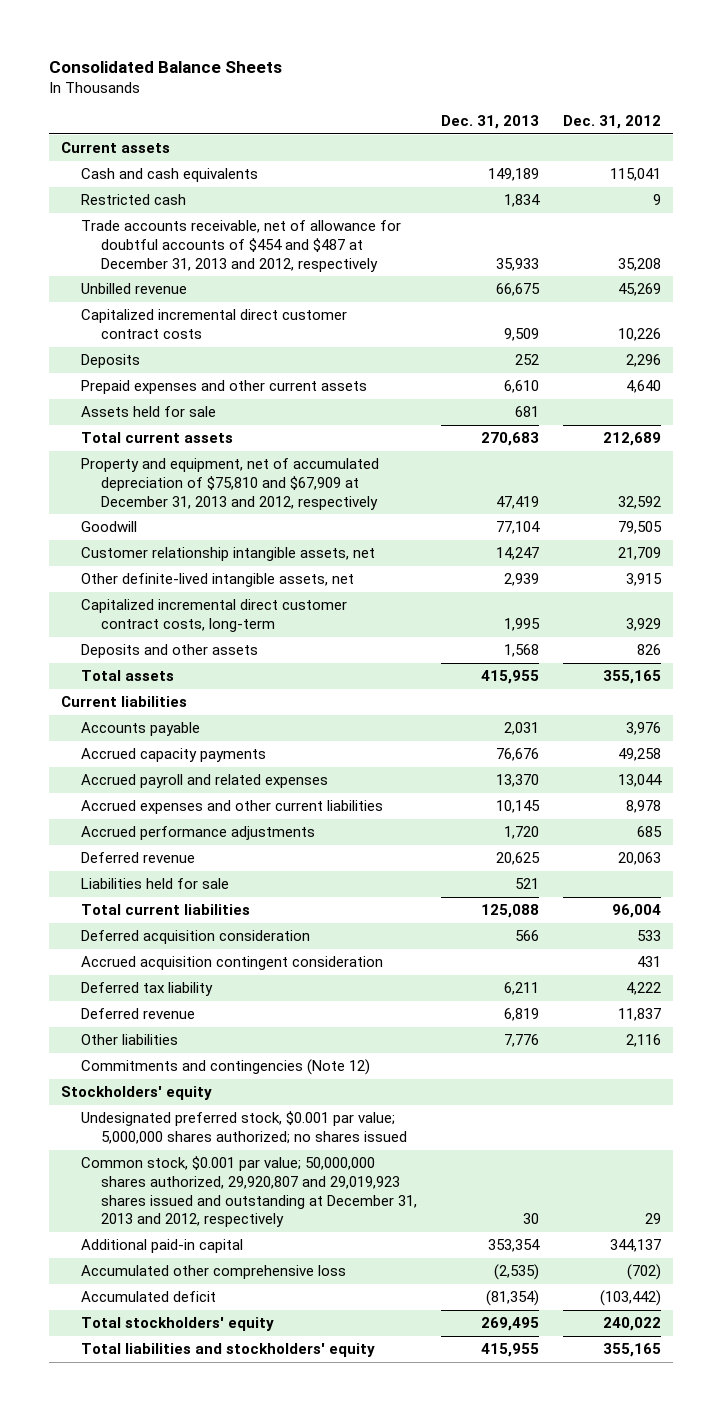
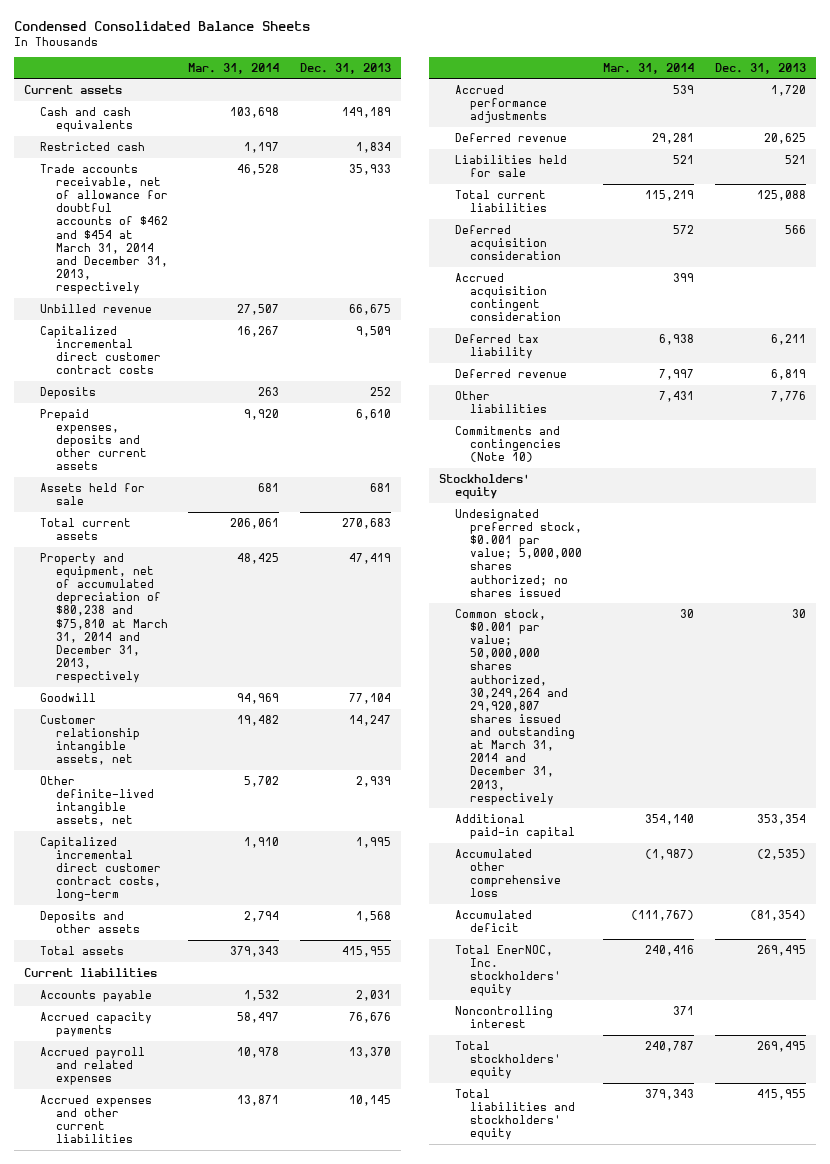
[49,60,283,73] Consolidated Balance Sheets -> [14,21,311,32] Condensed Consolidated Balance Sheets
[563,115,662,130] Dec. 31, 2012 -> none
none -> [188,62,280,74] Mar. 31, 2014
[81,220,402,272] Trade accounts receivable, net of allowance for doubtful accounts of $454 and $487 at December 31, 2013 and 2012, respectively -> [40,164,168,295] Trade accounts receivable, net of allowance for doubtful accounts of $462 and $454 at March 31, 2014 and December 31, 2013, respectively
[81,380,368,395] Prepaid expenses and other current assets -> [40,409,147,471] Prepaid expenses, deposits and other current assets
[81,458,380,510] Property and equipment, net of accumulated depreciation of $75,810 and $67,909 at December 31, 2013 and 2012, respectively -> [40,553,168,684] Property and equipment, net of accumulated depreciation of $80,238 and $75,810 at March 31, 2014 and December 31, 2013, respectively
[81,1059,371,1076] Commitments and contingencies (Note 12) -> [454,426,562,463] Commitments and contingencies (Note 10)
[81,1156,418,1228] Common stock, $0.001 par value; 50,000,000 shares authorized, 29,920,807 and 29,019,923 shares issued and outstanding at December 31, 2013 and 2012, respectively -> [454,609,576,805] Common stock, $0.001 par value; 50,000,000 shares authorized, 30,249,264 and 29,920,807 shares issued and outstanding at March 31, 2014 and December 31, 2013, respectively
none -> [454,945,562,997] Total EnerNOC, Inc. stockholders' equity
none -> [454,1006,553,1029] Noncontrolling interest

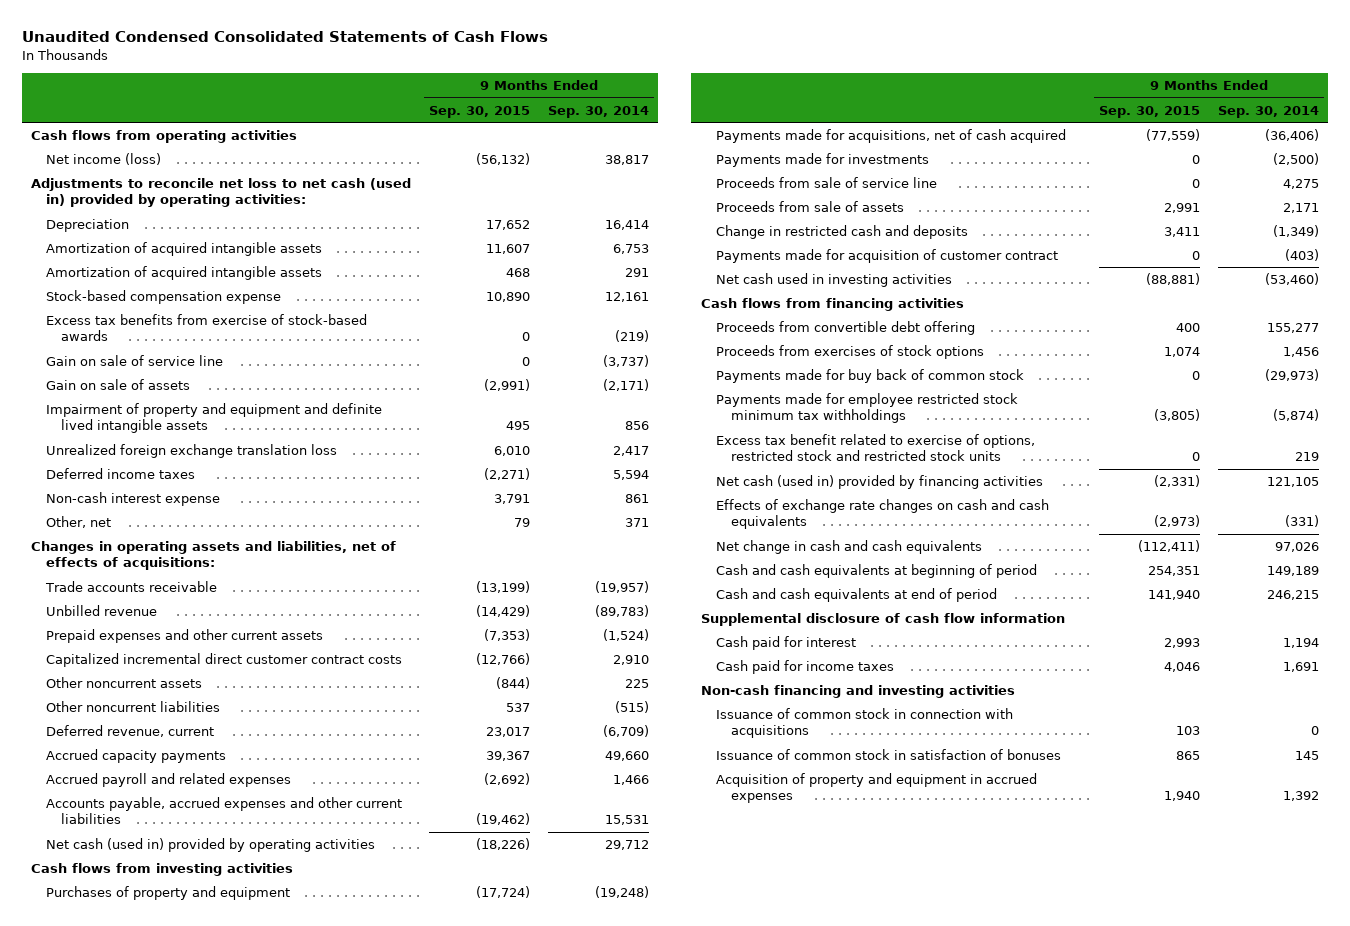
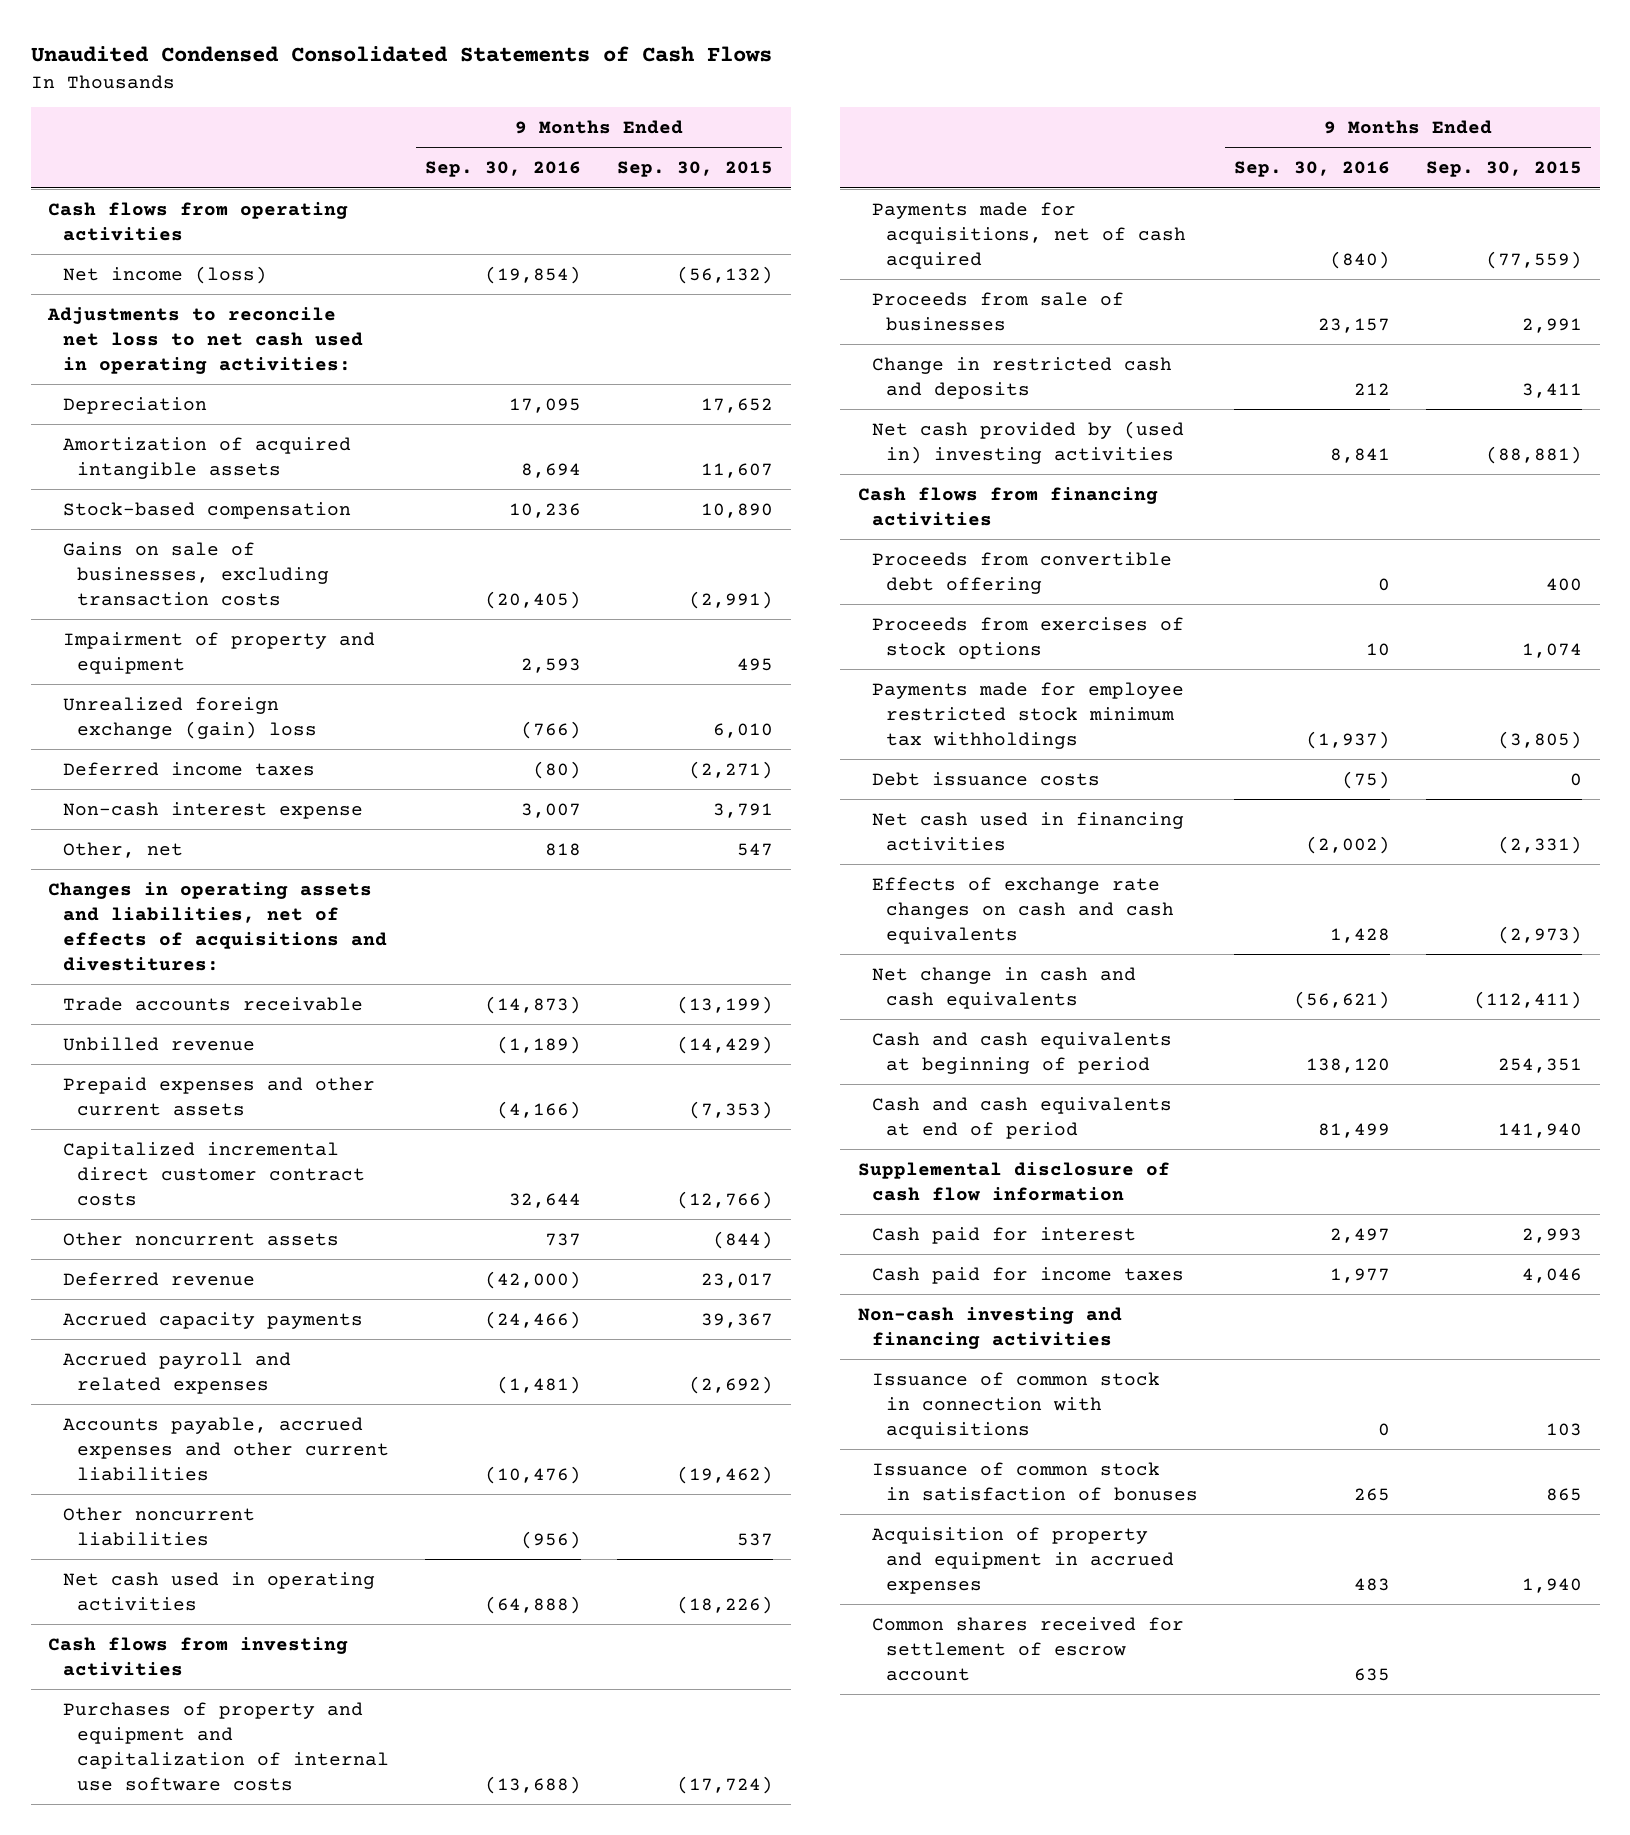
[548,105,650,118] Sep. 30, 2014 -> none
none -> [424,161,581,178] Sep. 30, 2016
[30,178,411,208] Adjustments to reconcile net loss to net cash (used in) provided by operating activities: -> [47,306,363,374] Adjustments to reconcile net loss to net cash used in operating activities:
[46,266,323,281] Amortization of acquired intangible assets -> none
[46,314,368,342] Excess tax benefits from exercise of stock-based awards -> none
[46,355,224,367] Gain on sale of service line -> none
[46,290,282,305] Stock-based compensation expense -> [62,501,351,519] Stock-based compensation
[46,379,191,391] Gain on sale of assets -> [62,541,330,606] Gains on sale of businesses, excluding transaction costs
[46,403,383,434] Impairment of property and equipment and definite lived intangible assets -> [62,631,375,674] Impairment of property and equipment
[46,444,338,459] Unrealized foreign exchange translation loss -> [62,696,318,739] Unrealized foreign exchange (gain) loss
[514,518,531,528] 79 -> [736,842,773,856] 547
[30,541,396,571] Changes in operating assets and liabilities, net of effects of acquisitions: -> [48,881,387,971] Changes in operating assets and liabilities, net of effects of acquisitions and divestitures:
[46,725,215,738] Deferred revenue, current -> [62,1271,255,1286] Deferred revenue
[46,701,221,713] Other noncurrent liabilities -> [62,1506,255,1546] Other noncurrent liabilities
[46,838,376,853] Net cash (used in) provided by operating activities -> [62,1571,375,1611] Net cash used in operating activities
[46,886,291,901] Purchases of property and equipment -> [62,1701,390,1791] Purchases of property and equipment and capitalization of internal use software costs
[715,153,929,168] Payments made for investments -> none
[715,177,937,189] Proceeds from sale of service line -> none
[715,201,904,213] Proceeds from sale of assets -> [871,291,1124,331] Proceeds from sale of businesses
[715,249,1058,264] Payments made for acquisition of customer contract -> none
[715,273,952,288] Net cash used in investing activities -> [871,420,1184,464] Net cash provided by (used in) investing activities
[715,369,1024,384] Payments made for buy back of common stock -> none
[715,434,1035,462] Excess tax benefit related to exercise of options, restricted stock and restricted stock units -> none
none -> [871,771,1100,786] Debt issuance costs
[715,475,1043,490] Net cash (used in) provided by financing activities -> [871,811,1184,851] Net cash used in financing activities
[700,685,1015,699] Non-cash financing and investing activities -> [857,1306,1122,1349] Non-cash investing and financing activities
none -> [871,1616,1184,1681] Common shares received for settlement of escrow account

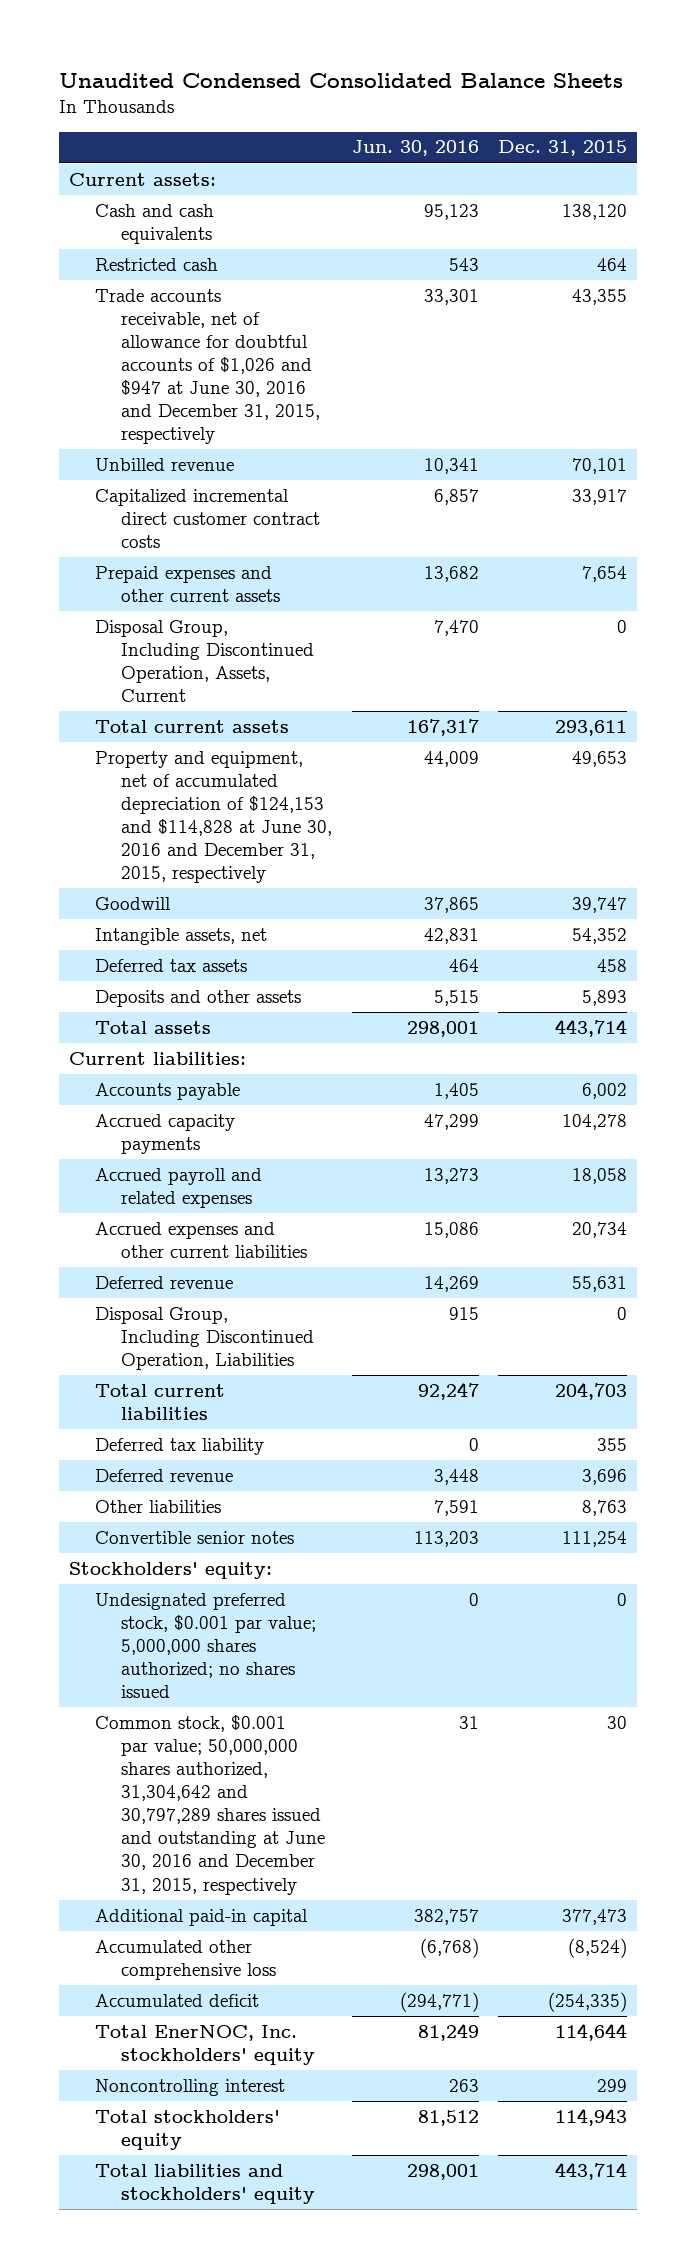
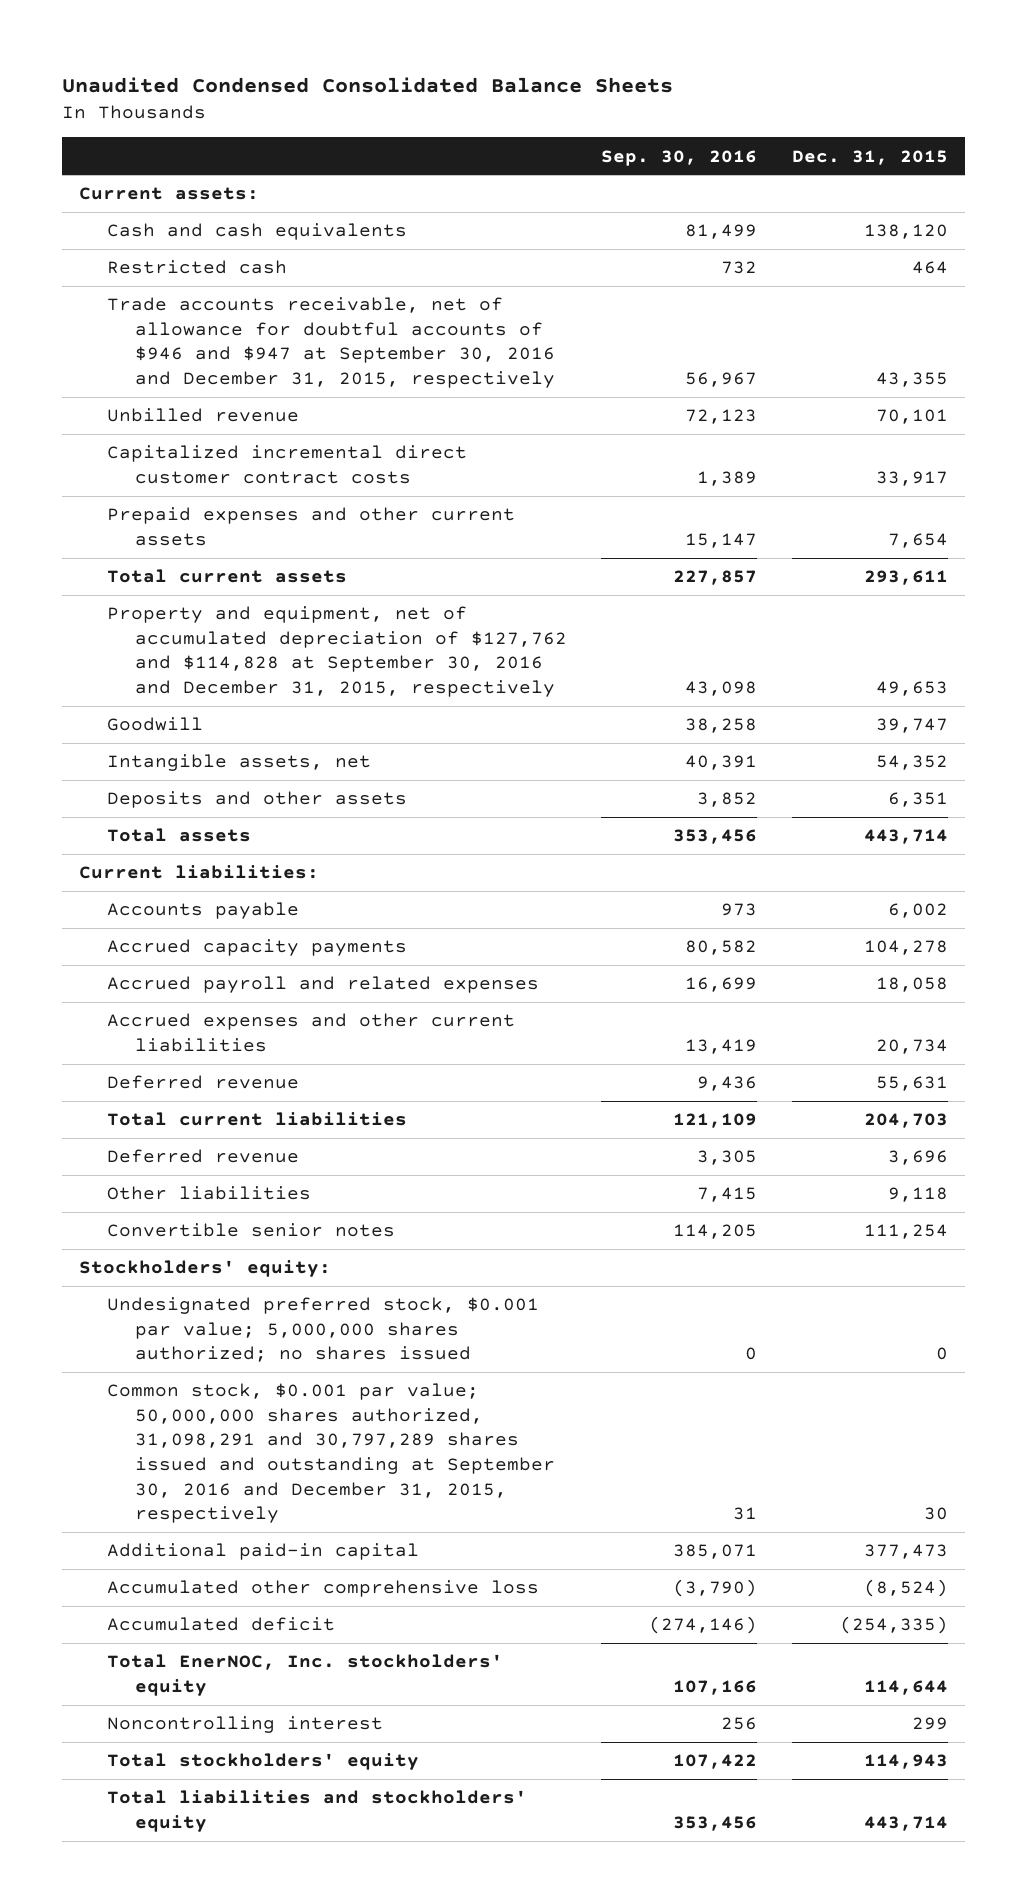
[351,140,479,157] Jun. 30, 2016 -> none
none -> [601,149,758,166] Sep. 30, 2016
[94,288,321,445] Trade accounts receivable, net of allowance for doubtful accounts of $1,026 and $947 at June 30, 2016 and December 31, 2015, respectively -> [107,297,556,389] Trade accounts receivable, net of allowance for doubtful accounts of $946 and $947 at September 30, 2016 and December 31, 2015, respectively
[94,619,315,703] Disposal Group, Including Discontinued Operation, Assets, Current -> none
[94,750,333,884] Property and equipment, net of accumulated depreciation of $124,153 and $114,828 at June 30, 2016 and December 31, 2015, respectively -> [107,606,568,698] Property and equipment, net of accumulated depreciation of $127,762 and $114,828 at September 30, 2016 and December 31, 2015, respectively
[94,958,247,972] Deferred tax assets -> none
[581,989,627,1006] 5,893 -> [887,792,948,808] 6,351
[94,1306,315,1371] Disposal Group, Including Discontinued Operation, Liabilities -> none
[94,1437,264,1455] Deferred tax liability -> none
[581,1499,627,1516] 8,763 -> [887,1187,948,1203] 9,118
[94,1714,326,1895] Common stock, $0.001 par value; 50,000,000 shares authorized, 31,304,642 and 30,797,289 shares issued and outstanding at June 30, 2016 and December 31, 2015, respectively -> [107,1383,556,1524] Common stock, $0.001 par value; 50,000,000 shares authorized, 31,098,291 and 30,797,289 shares issued and outstanding at September 30, 2016 and December 31, 2015, respectively

